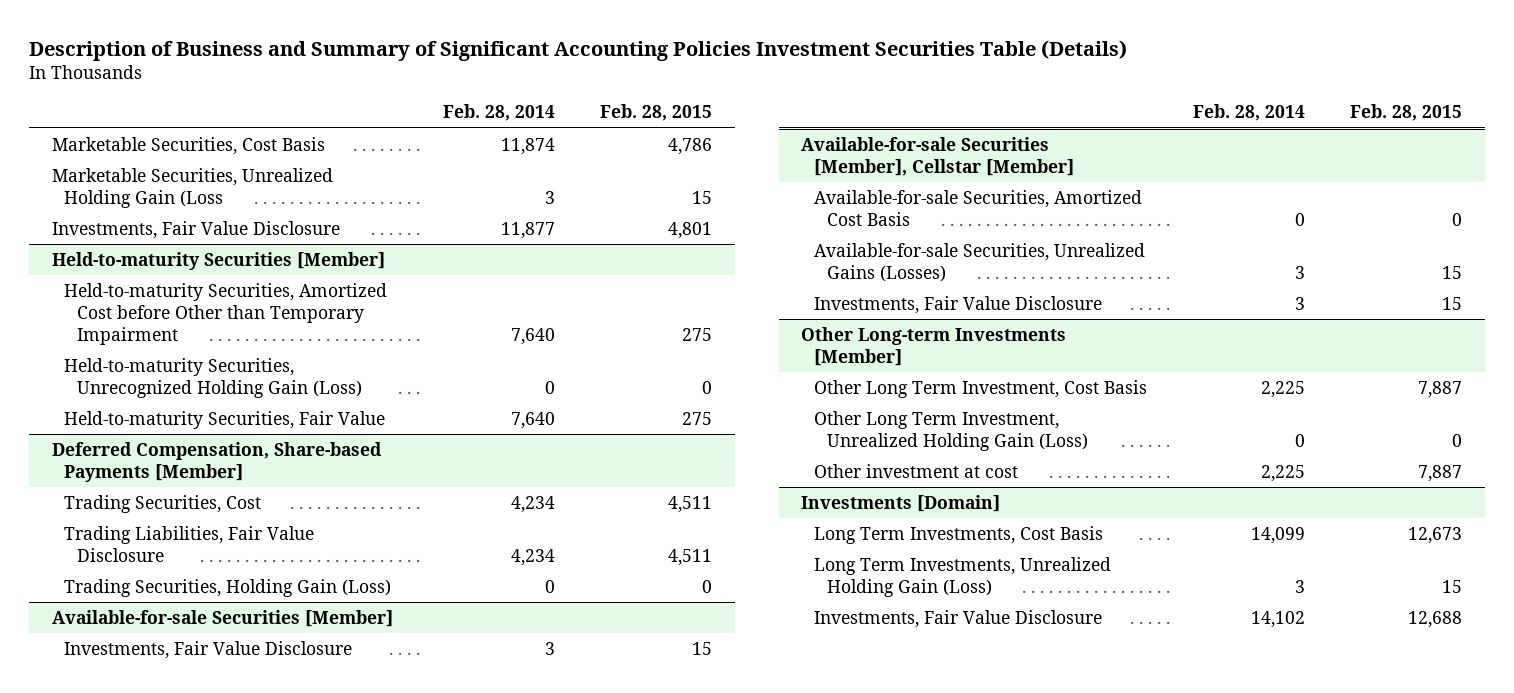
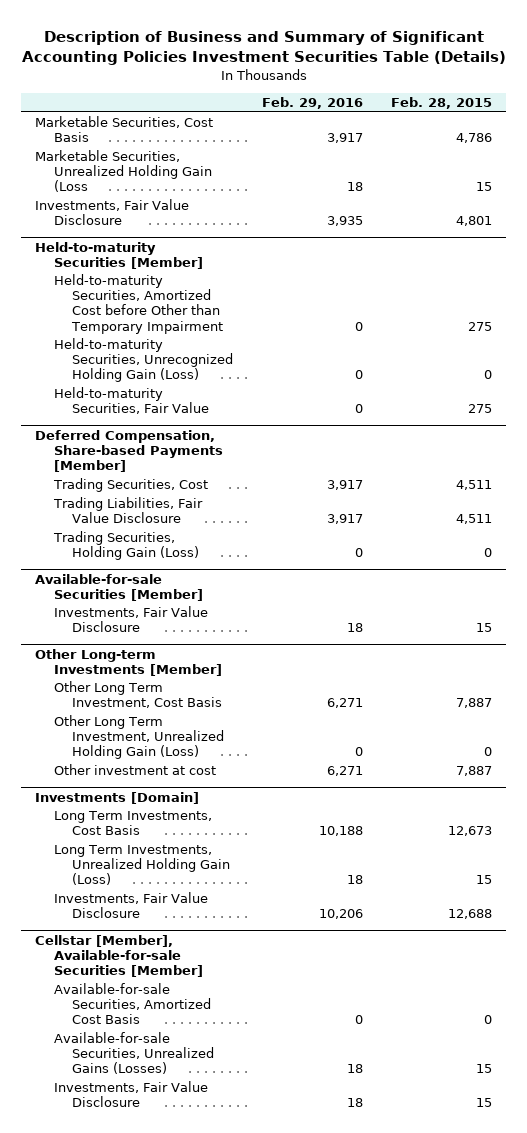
[442,104,555,122] Feb. 28, 2014 -> none
none -> [261,97,363,110] Feb. 29, 2016
[801,136,1075,176] Available-for-sale Securities [Member], Cellstar [Member] -> none
[814,189,1143,226] Available-for-sale Securities, Amortized Cost Basis -> none
[814,242,1146,282] Available-for-sale Securities, Unrealized Gains (Losses) -> none
[814,295,1103,314] Investments, Fair Value Disclosure -> none
none -> [35,934,203,978] Cellstar [Member], Available-for-sale Securities [Member]
none -> [53,983,212,1025] Available-for-sale Securities, Amortized Cost Basis
none -> [53,1032,215,1075] Available-for-sale Securities, Unrealized Gains (Losses)
none -> [53,1081,208,1108] Investments, Fair Value Disclosure

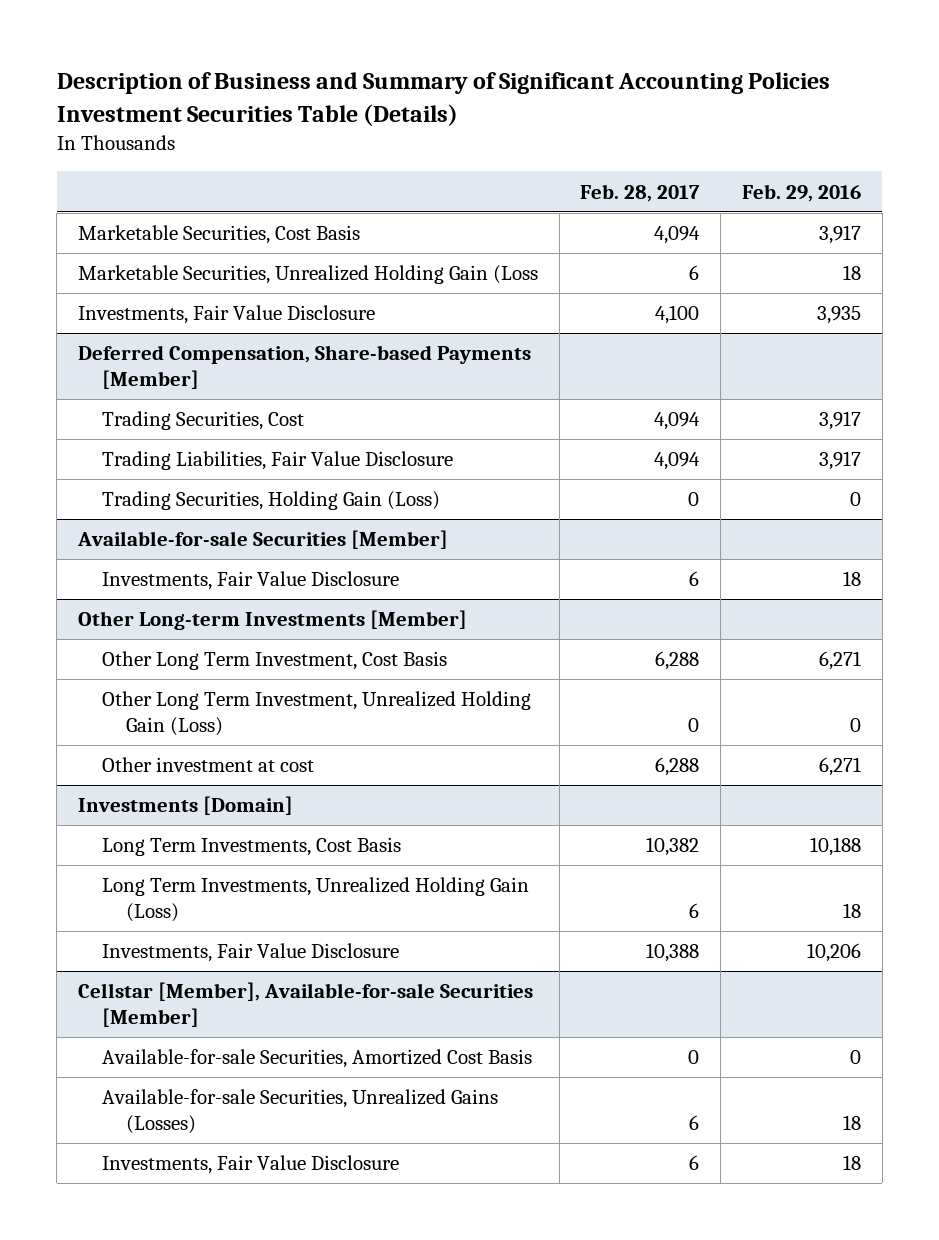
[390,97,492,110] Feb. 28, 2015 -> none
none -> [580,183,701,202] Feb. 28, 2017
[35,241,203,269] Held-to-maturity Securities [Member] -> none
[53,274,224,334] Held-to-maturity Securities, Amortized Cost before Other than Temporary Impairment -> none
[53,338,234,383] Held-to-maturity Securities, Unrecognized Holding Gain (Loss) -> none
[53,387,210,415] Held-to-maturity Securities, Fair Value -> none

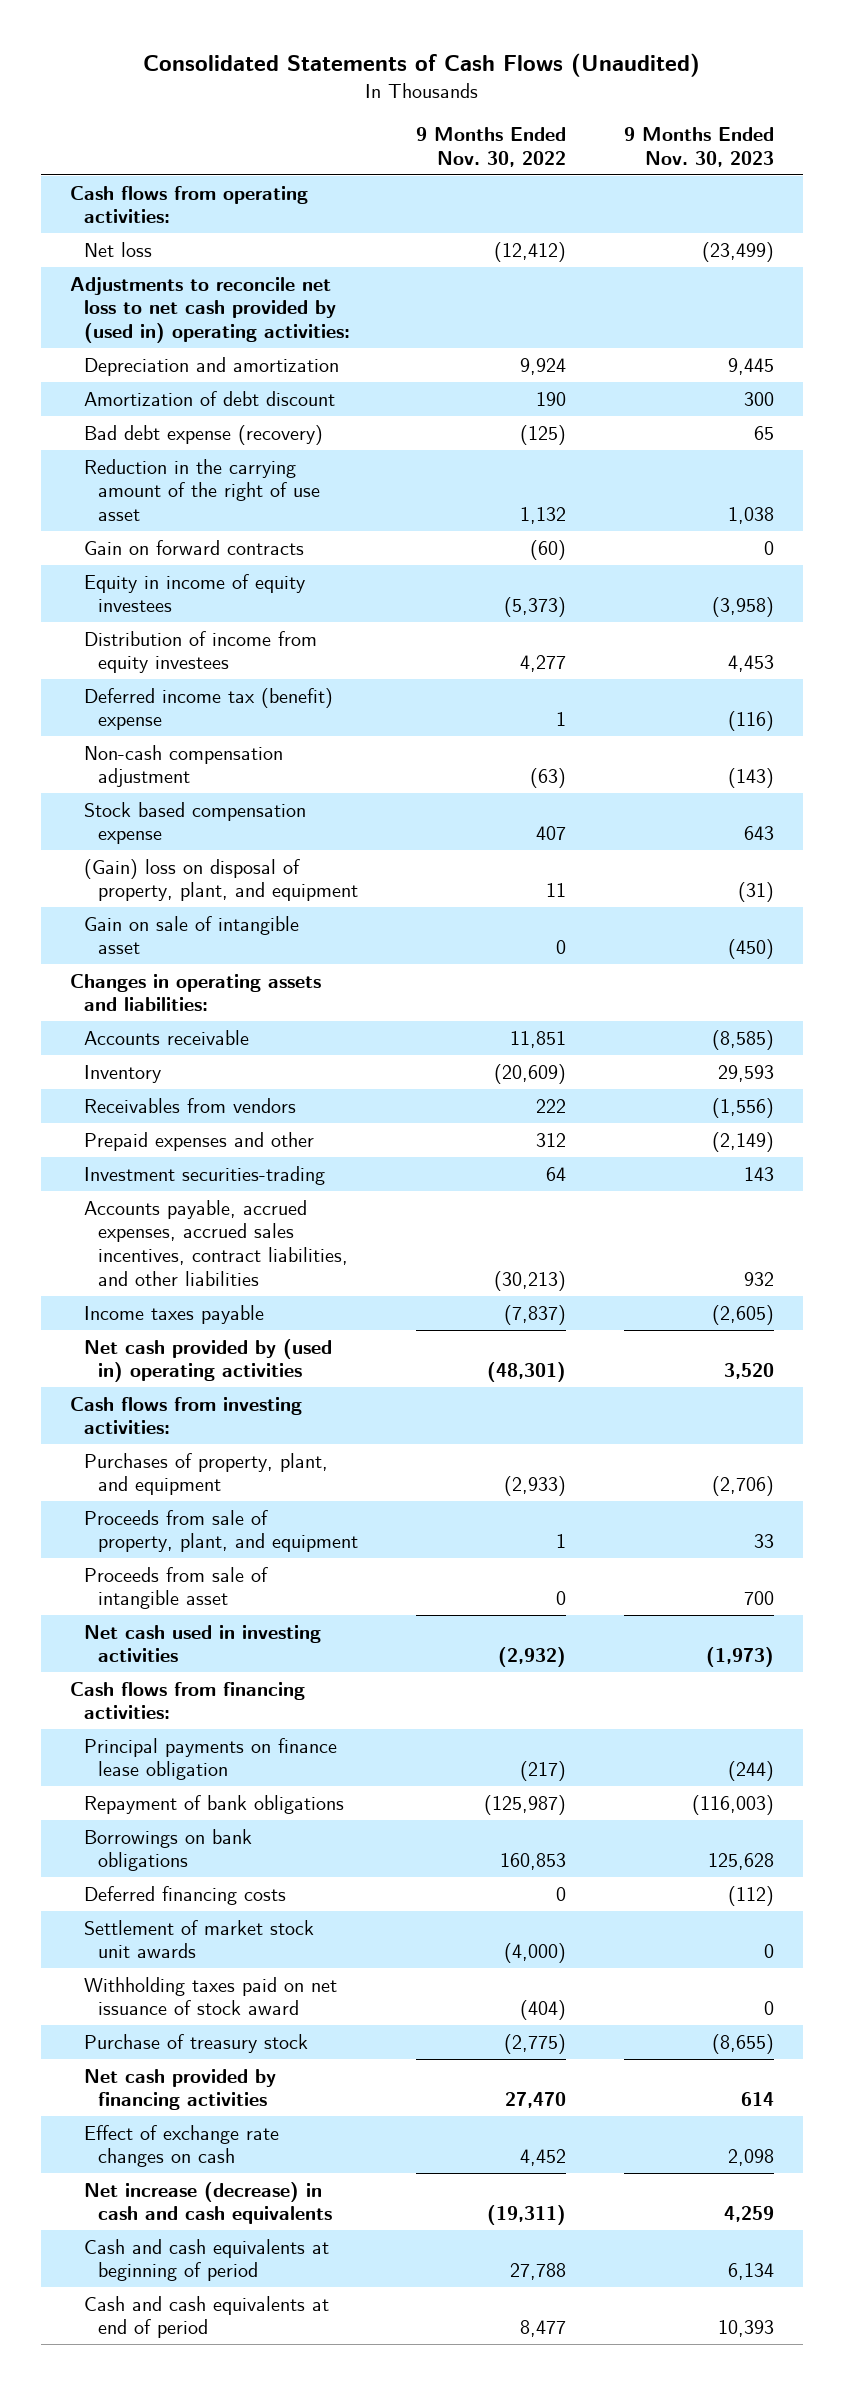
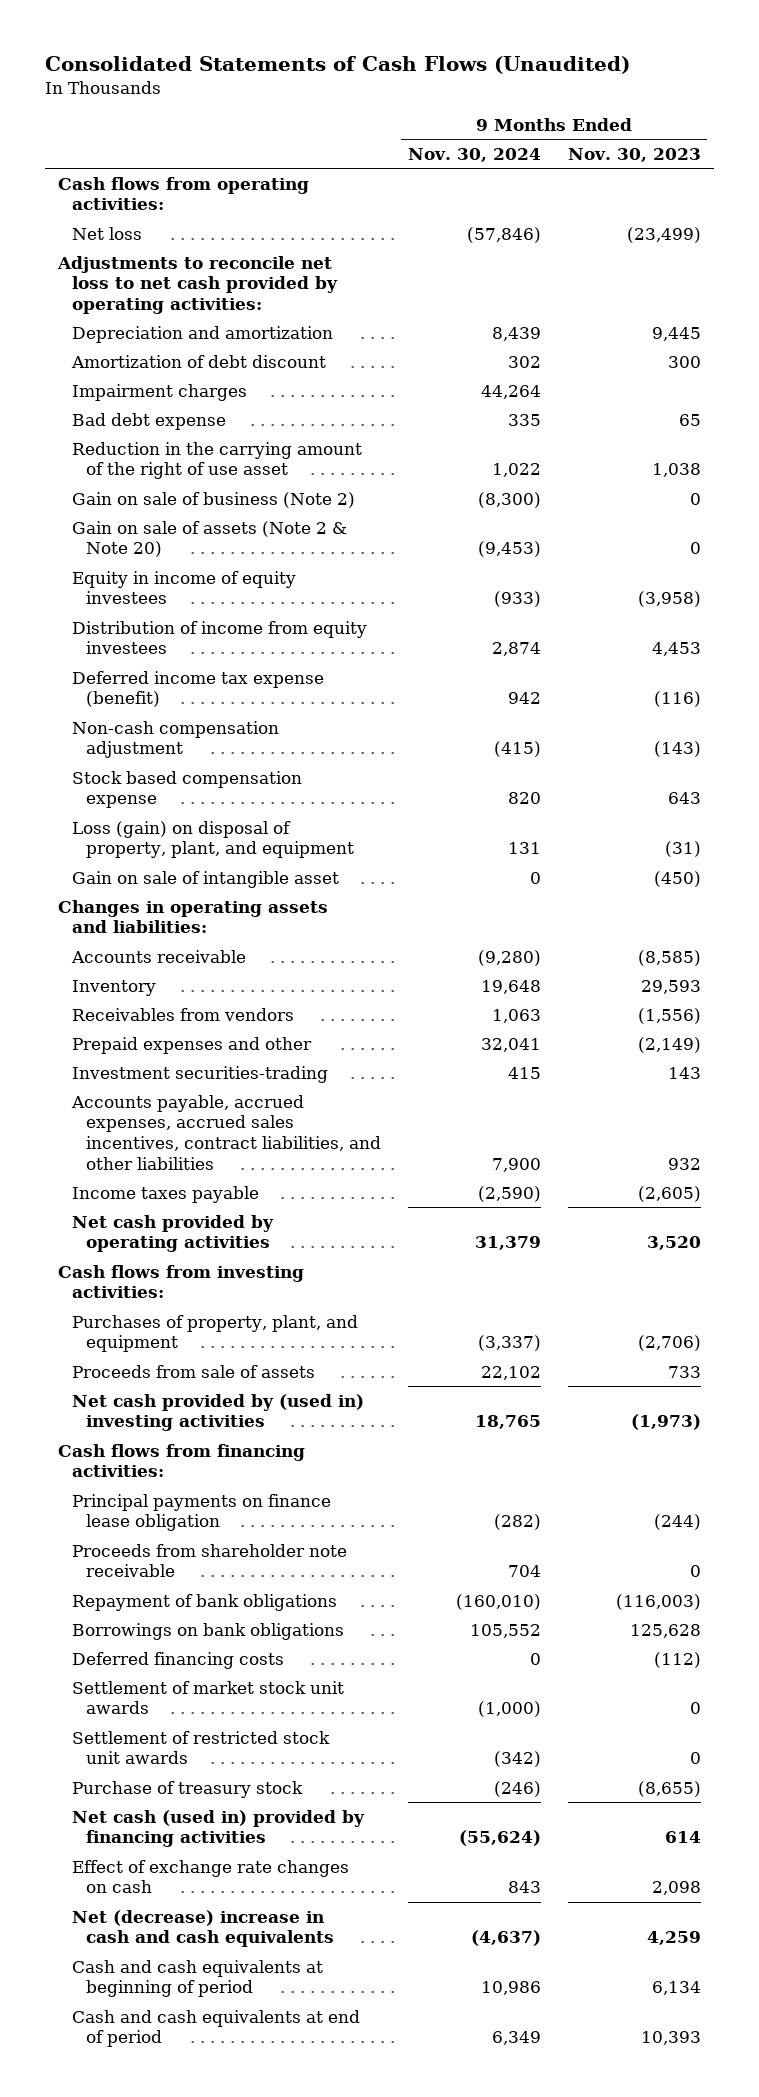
[416,127,567,167] 9 Months Ended Nov. 30, 2022 -> none
none -> [408,148,542,163] Nov. 30, 2024
[69,276,350,344] Adjustments to reconcile net loss to net cash provided by (used in) operating activities: -> [57,255,339,315] Adjustments to reconcile net loss to net cash provided by operating activities:
none -> [72,383,248,401] Impairment charges
[83,424,323,445] Bad debt expense (recovery) -> [72,412,227,430] Bad debt expense
[83,539,304,555] Gain on forward contracts -> none
none -> [72,491,356,508] Gain on sale of business (Note 2)
none -> [72,520,348,558] Gain on sale of assets (Note 2 & Note 20)
[83,687,333,731] Deferred income tax (benefit) expense -> [72,670,325,708] Deferred income tax expense (benefit)
[83,858,358,902] (Gain) loss on disposal of property, plant, and equipment -> [72,820,355,859] Loss (gain) on disposal of property, plant, and equipment
[83,1338,332,1383] Net cash provided by (used in) operating activities -> [72,1214,275,1253] Net cash provided by operating activities
[83,1509,358,1553] Proceeds from sale of property, plant, and equipment -> none
[83,1566,268,1610] Proceeds from sale of intangible asset -> [72,1364,316,1378] Proceeds from sale of assets
[744,1591,775,1606] 700 -> [667,1365,701,1378] 733
[83,1624,321,1663] Net cash used in investing activities -> [72,1393,365,1432] Net cash provided by (used in) investing activities
none -> [72,1543,348,1578] Proceeds from shareholder note receivable
[83,1976,337,2016] Withholding taxes paid on net issuance of stock award -> none
none -> [72,1730,331,1765] Settlement of restricted stock unit awards
[83,2068,276,2111] Net cash provided by financing activities -> [72,1809,366,1848] Net cash (used in) provided by financing activities
[83,2181,332,2225] Net increase (decrease) in cash and cash equivalents -> [72,1909,335,1948] Net (decrease) increase in cash and cash equivalents

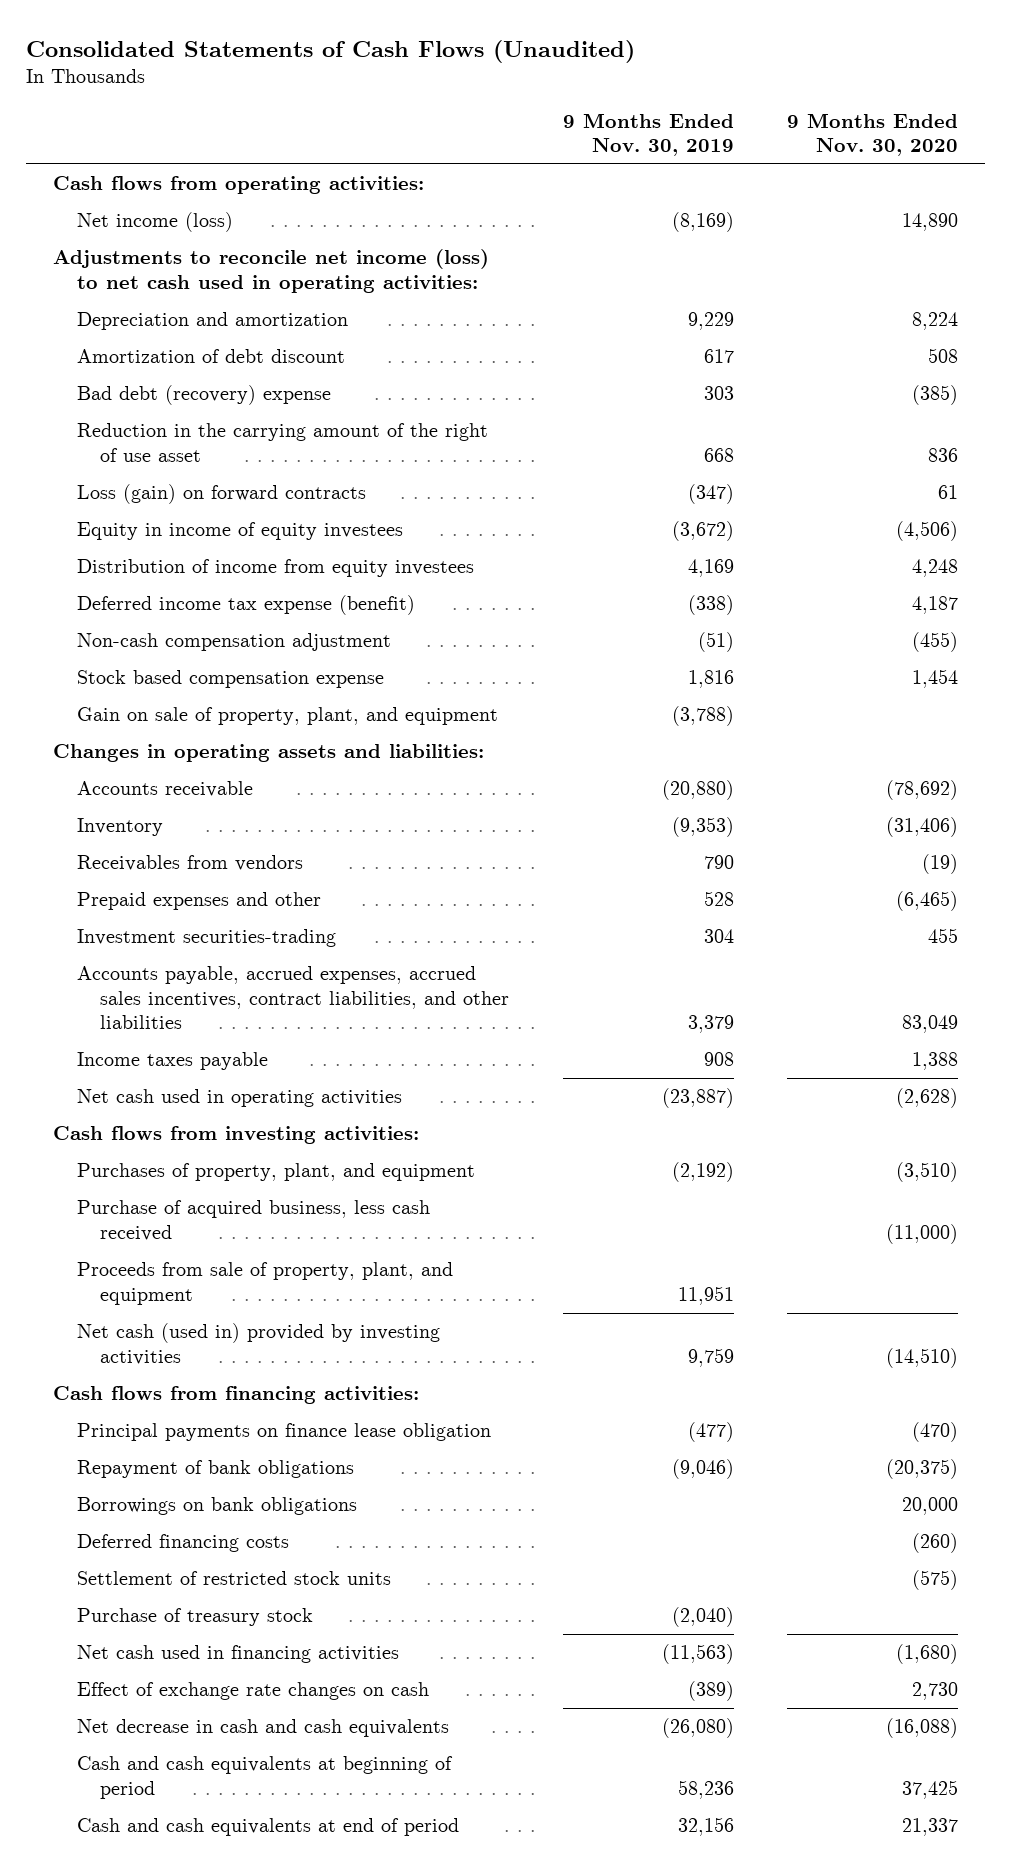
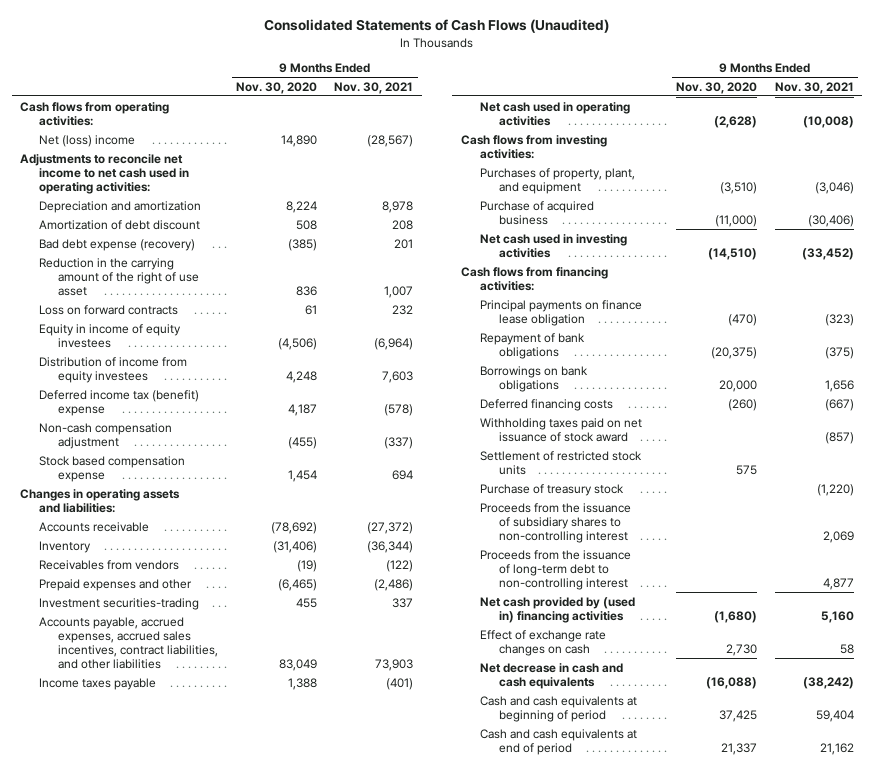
[562,112,734,157] 9 Months Ended Nov. 30, 2019 -> none
none -> [334,81,414,94] Nov. 30, 2021
[76,212,233,233] Net income (loss) -> [39,134,136,147] Net (loss) income
[52,249,489,293] Adjustments to reconcile net income (loss) to net cash used in operating activities: -> [20,153,190,194] Adjustments to reconcile net income to net cash used in operating activities:
[76,385,331,406] Bad debt (recovery) expense -> [39,238,196,251] Bad debt expense (recovery)
[76,484,366,505] Loss (gain) on forward contracts -> [39,304,179,315] Loss on forward contracts
[76,595,415,616] Deferred income tax expense (benefit) -> [39,389,200,416] Deferred income tax (benefit) expense
[76,707,498,726] Gain on sale of property, plant, and equipment -> none
[76,1262,453,1305] Proceeds from sale of property, plant, and equipment -> none
[76,1200,430,1241] Purchase of acquired business, less cash received -> [479,200,594,225] Purchase of acquired business
[76,1323,440,1365] Net cash (used in) provided by investing activities -> [479,233,627,258] Net cash used in investing activities
none -> [479,417,642,442] Withholding taxes paid on net issuance of stock award
[912,1570,959,1591] (575) -> [736,464,758,475] 575
none -> [479,502,631,543] Proceeds from the issuance of subsidiary shares to non-controlling interest
none -> [479,549,631,590] Proceeds from the issuance of long-term debt to non-controlling interest
[76,1645,399,1664] Net cash used in financing activities -> [479,596,635,623] Net cash provided by (used in) financing activities

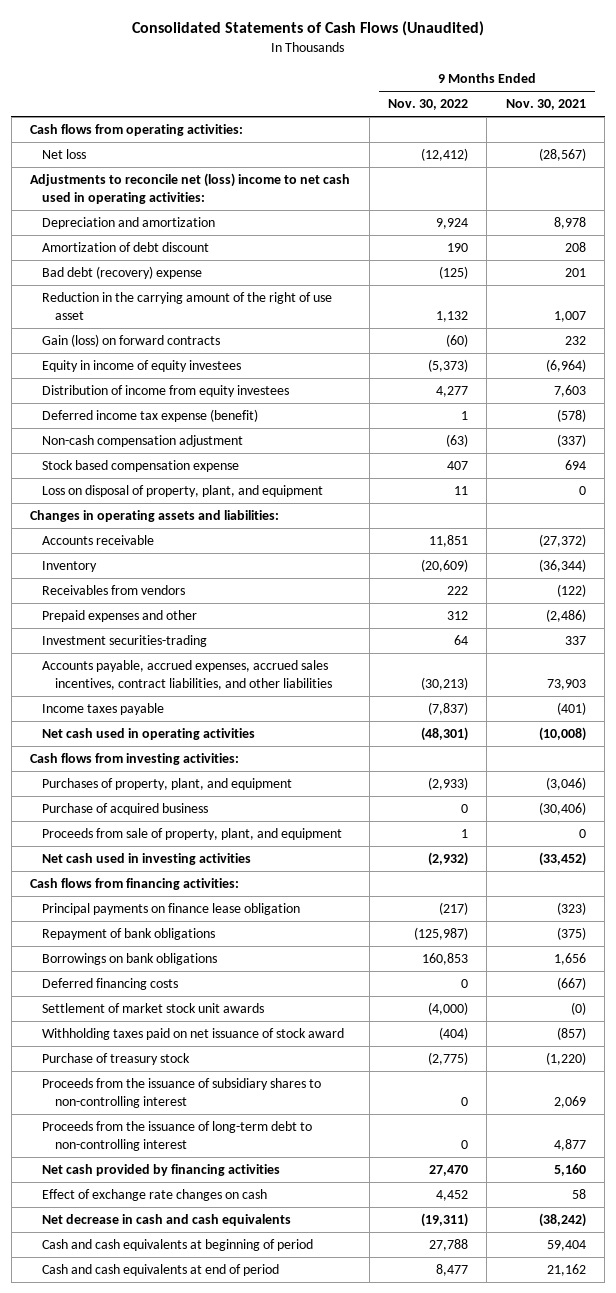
[235,81,317,94] Nov. 30, 2020 -> none
none -> [388,99,469,111] Nov. 30, 2022
[39,134,136,147] Net (loss) income -> [42,149,87,160] Net loss
[20,153,190,194] Adjustments to reconcile net income to net cash used in operating activities: -> [30,173,351,205] Adjustments to reconcile net (loss) income to net cash used in operating activities:
[39,238,196,251] Bad debt expense (recovery) -> [42,266,203,280] Bad debt (recovery) expense
[39,304,179,315] Loss on forward contracts -> [42,334,221,348] Gain (loss) on forward contracts
[39,389,200,416] Deferred income tax (benefit) expense -> [42,409,259,423] Deferred income tax expense (benefit)
none -> [42,485,324,498] Loss on disposal of property, plant, and equipment
none -> [42,828,343,841] Proceeds from sale of property, plant, and equipment
none -> [42,1003,265,1014] Settlement of market stock unit awards
[479,450,642,475] Settlement of restricted stock units -> none
[479,596,635,623] Net cash provided by (used in) financing activities -> [42,1164,281,1177] Net cash provided by financing activities

